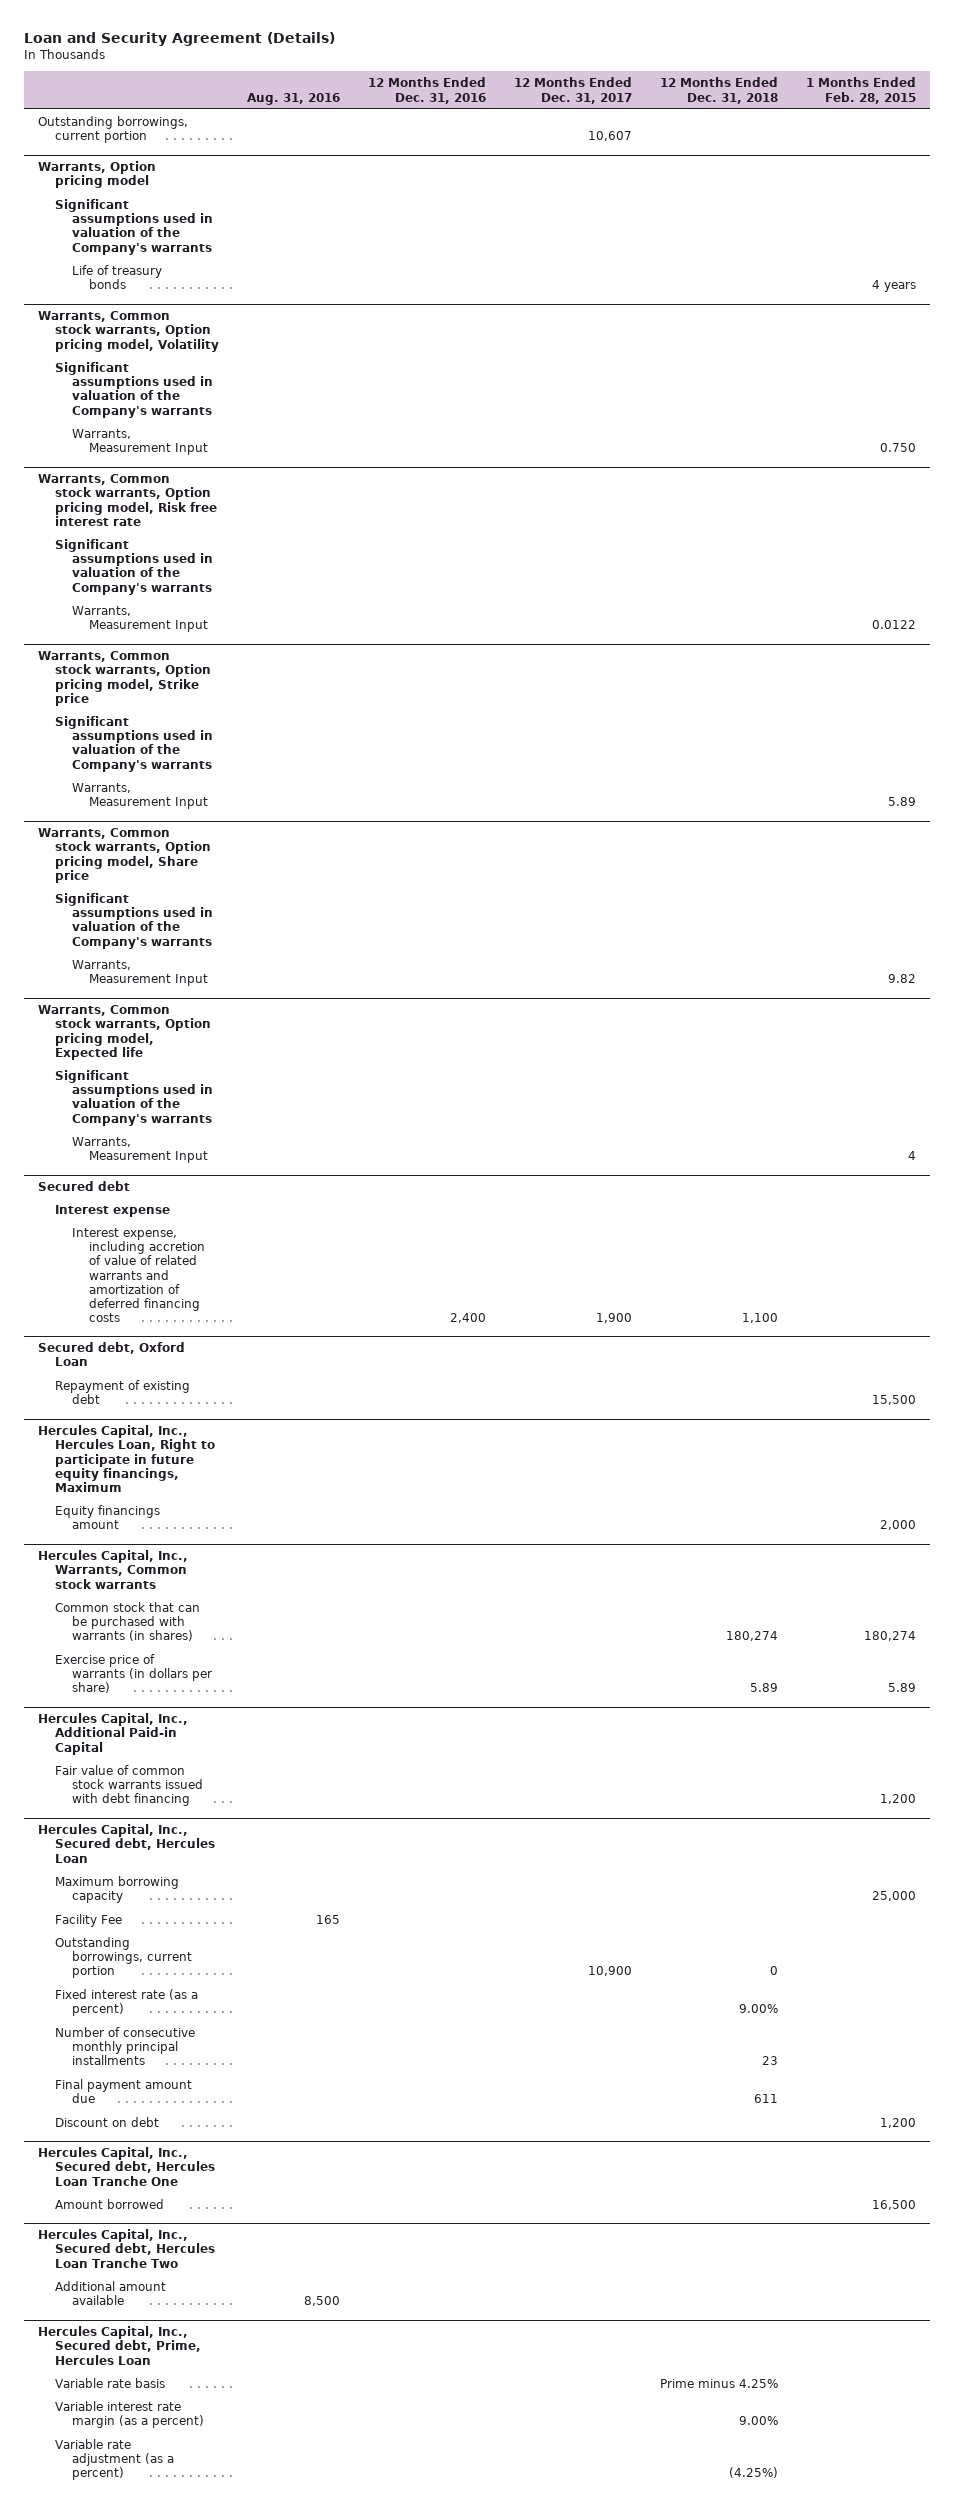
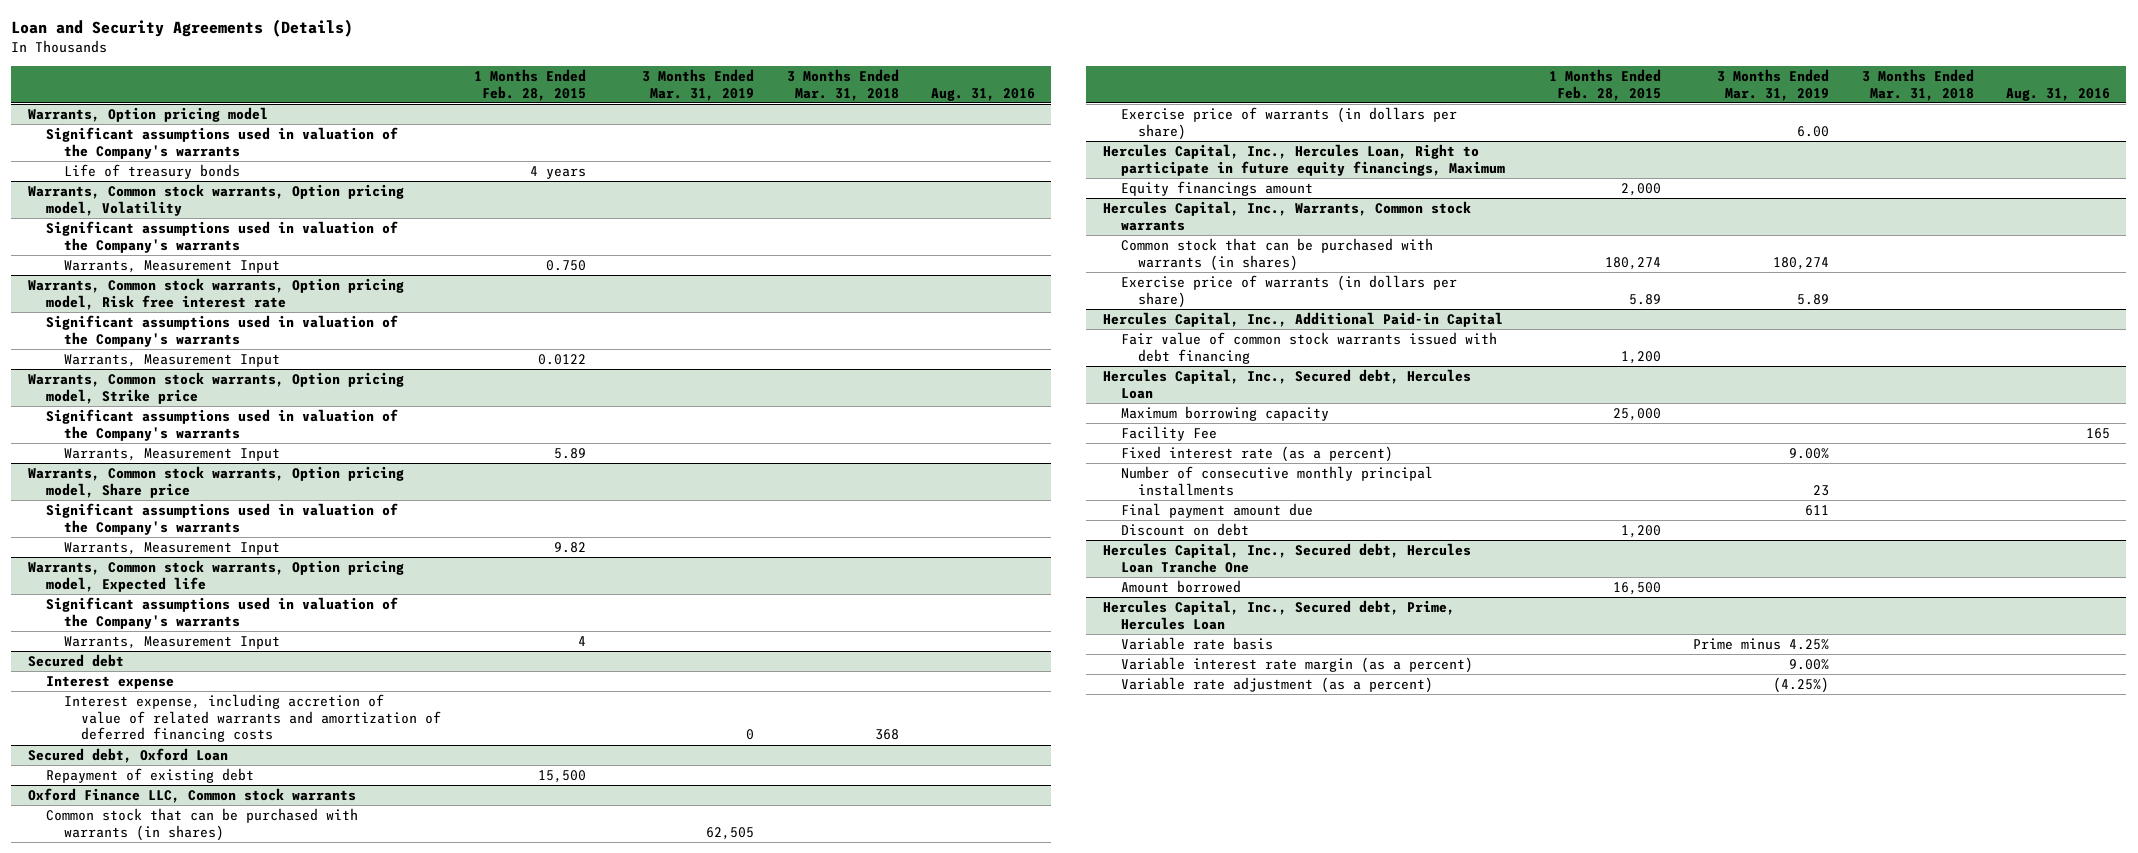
[23,31,335,46] Loan and Security Agreement (Details) -> [11,19,354,38] Loan and Security Agreements (Details)
[368,77,487,104] 12 Months Ended Dec. 31, 2016 -> none
[514,77,633,104] 12 Months Ended Dec. 31, 2017 -> none
[660,77,779,104] 12 Months Ended Dec. 31, 2018 -> none
none -> [642,68,755,101] 3 Months Ended Mar. 31, 2019
none -> [786,68,899,101] 3 Months Ended Mar. 31, 2018
[37,116,188,144] Outstanding borrowings, current portion -> none
none -> [27,788,356,804] Oxford Finance LLC, Common stock warrants
none -> [45,808,358,841] Common stock that can be purchased with warrants (in shares)
none -> [1120,107,1457,140] Exercise price of warrants (in dollars per share)
[55,1937,193,1979] Outstanding borrowings, current portion -> none
[37,2229,216,2268] Hercules Capital, Inc., Secured debt, Hercules Loan Tranche Two -> none
[55,2281,167,2306] Additional amount available -> none

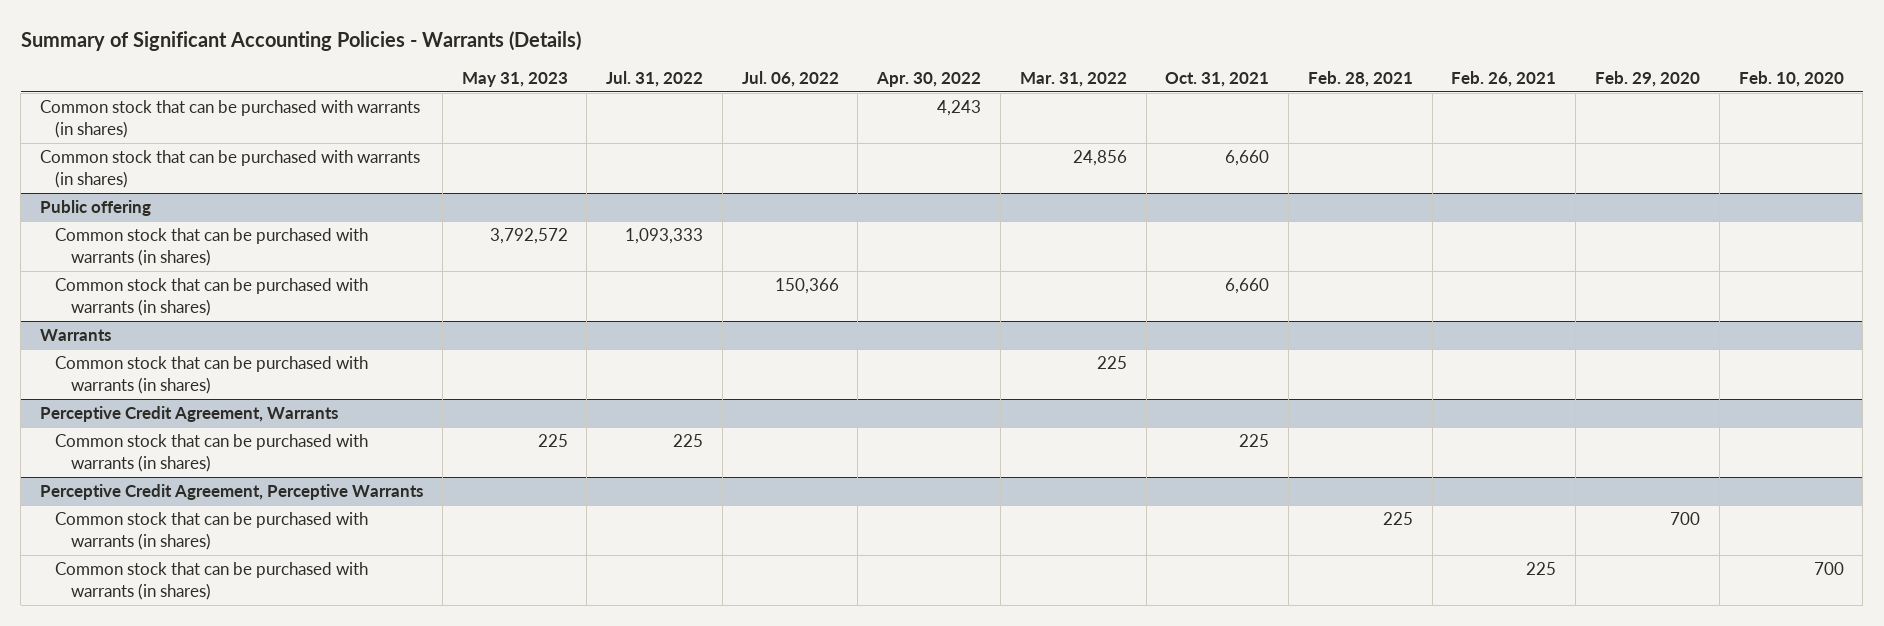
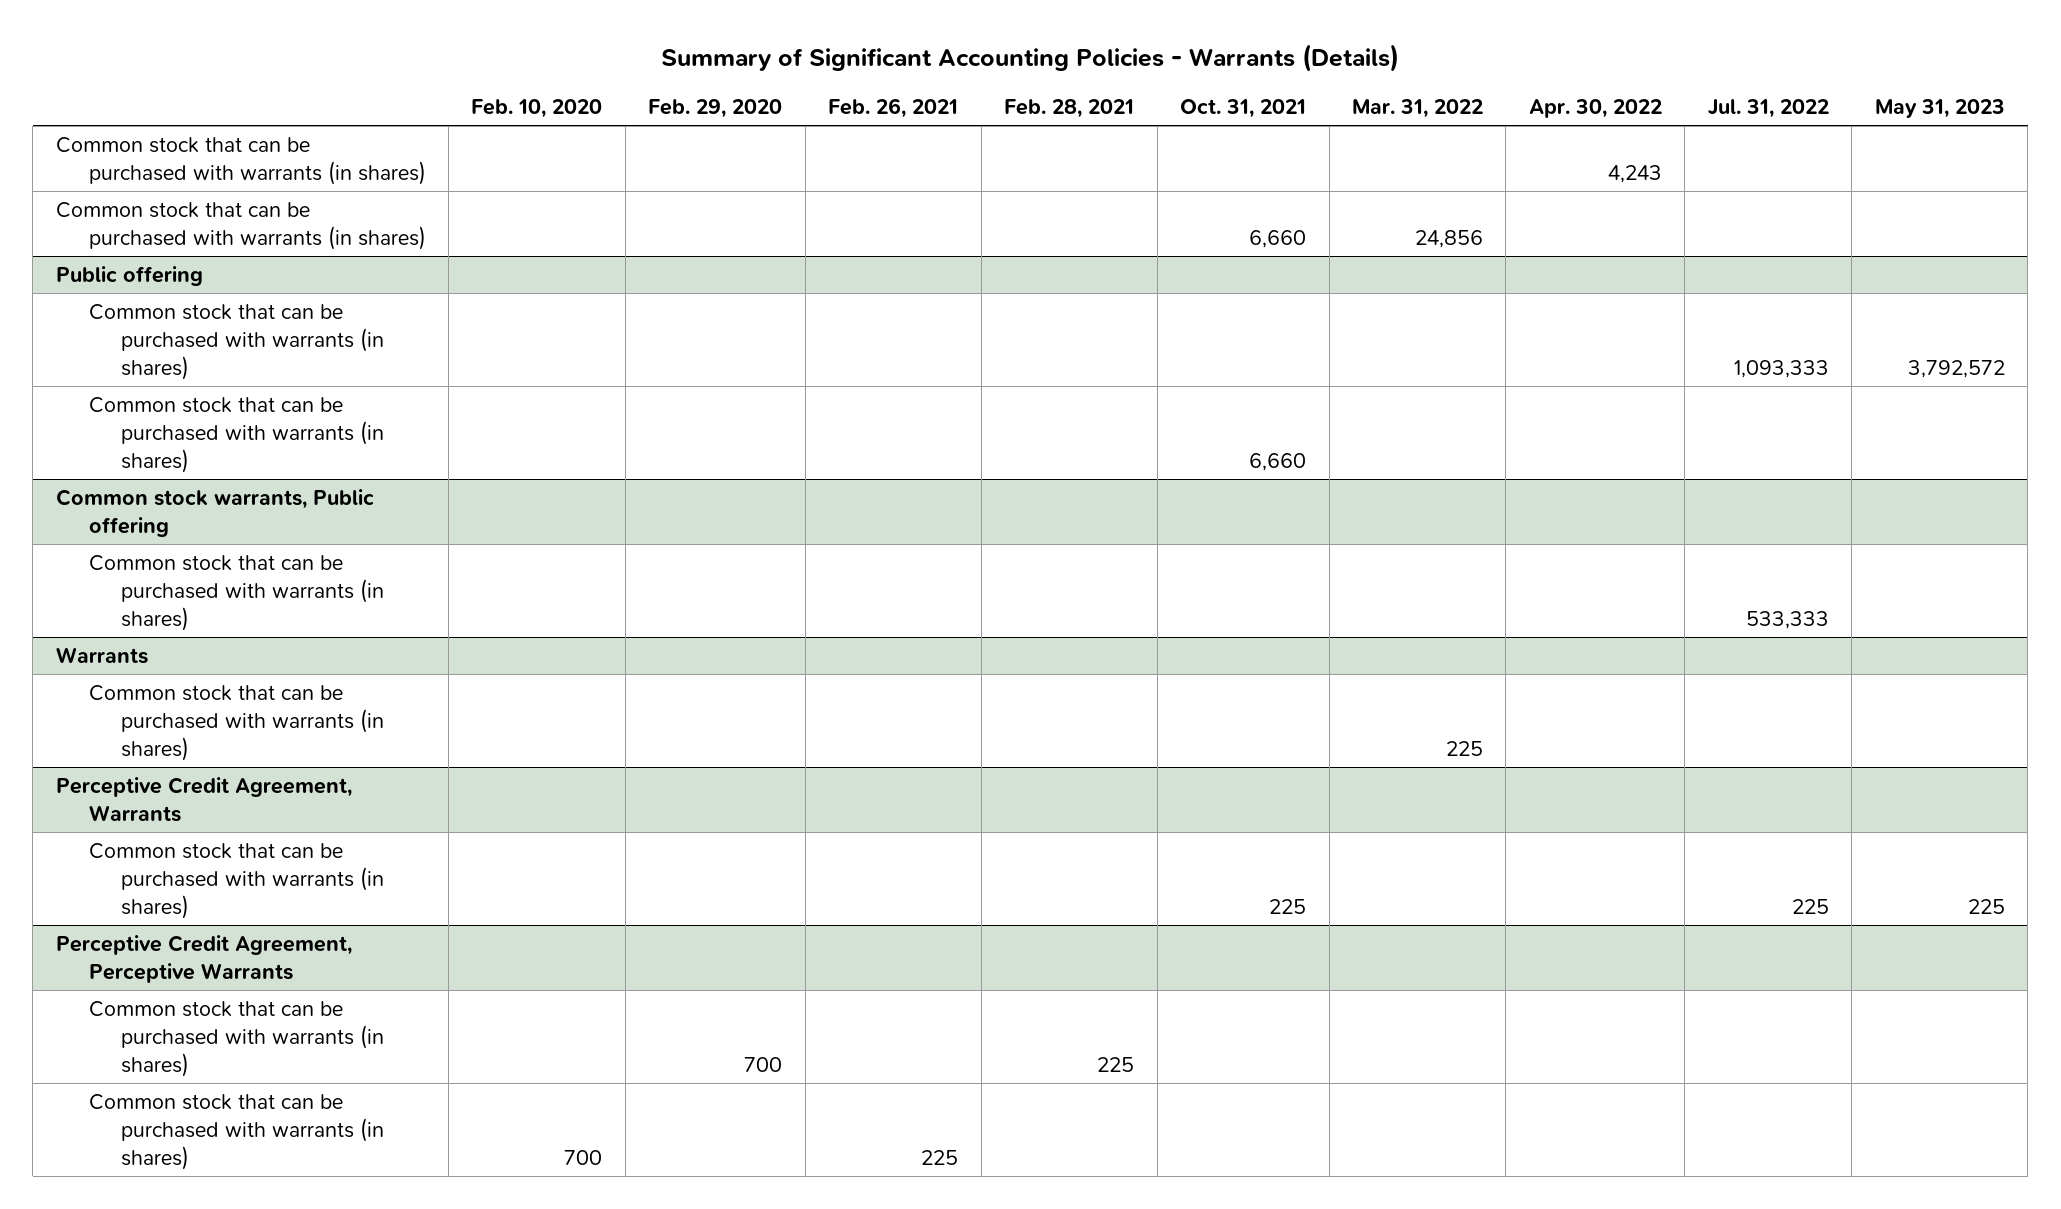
[741,71,839,88] Jul. 06, 2022 -> none
none -> [55,488,374,537] Common stock warrants, Public offering
none -> [88,554,385,631] Common stock that can be purchased with warrants (in shares)

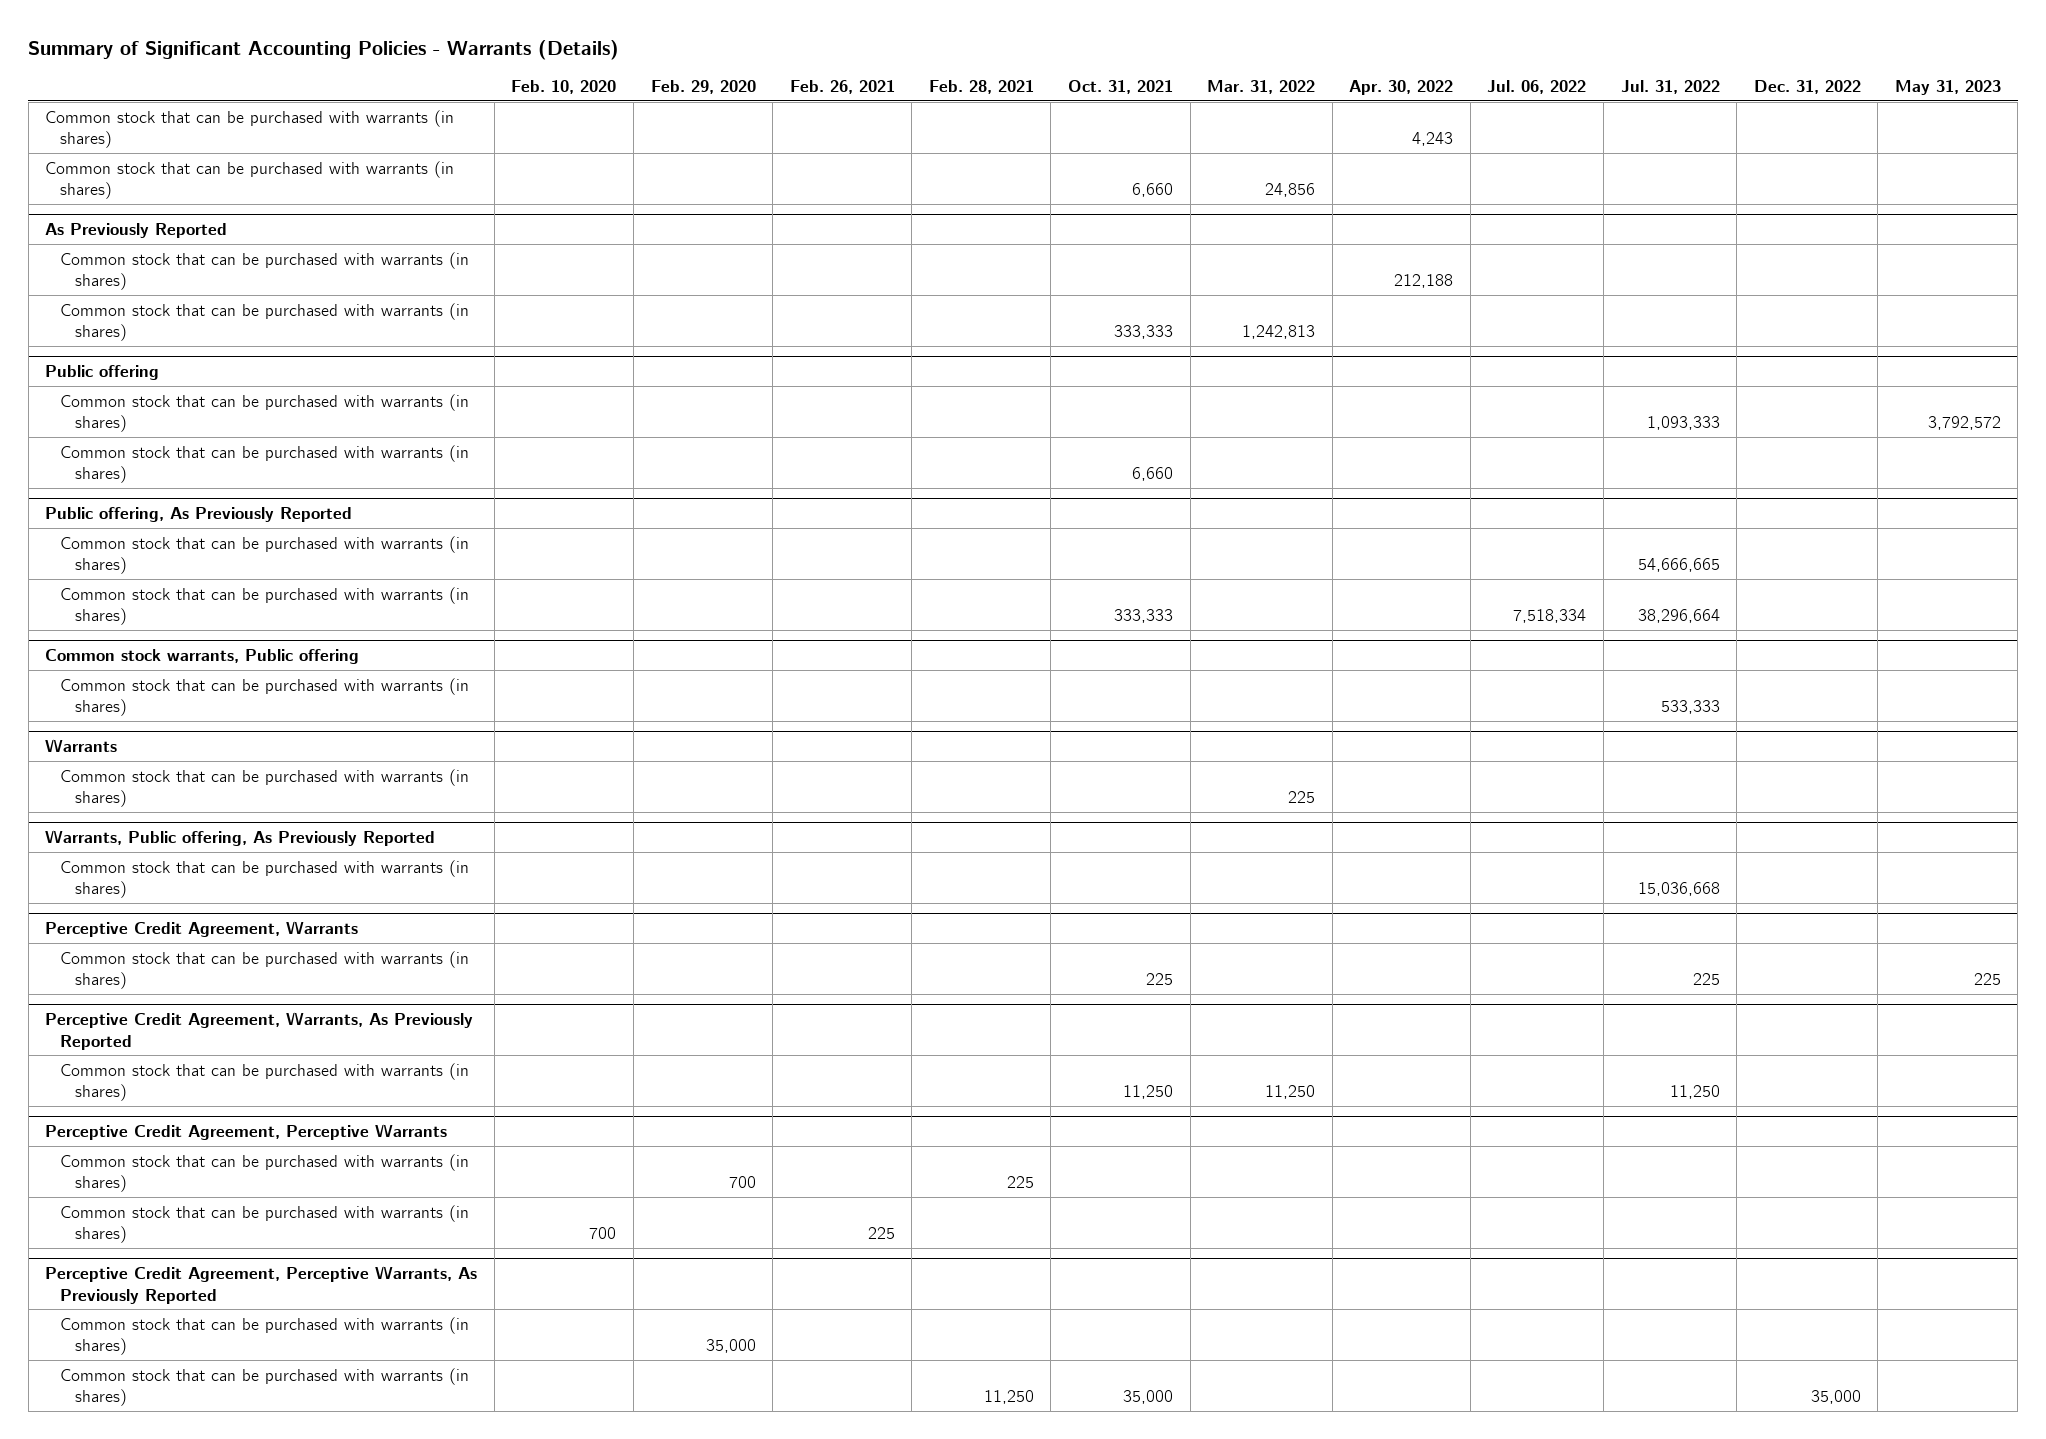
none -> [1487,79,1587,94] Jul. 06, 2022
none -> [1753,79,1861,94] Dec. 31, 2022
none -> [45,223,228,239] As Previously Reported
none -> [60,251,470,290] Common stock that can be purchased with warrants (in shares)
none -> [60,302,470,341] Common stock that can be purchased with warrants (in shares)
none -> [45,507,353,523] Public offering, As Previously Reported
none -> [60,535,470,574] Common stock that can be purchased with warrants (in shares)
none -> [60,586,470,625] Common stock that can be purchased with warrants (in shares)
none -> [45,830,436,847] Warrants, Public offering, As Previously Reported
none -> [60,859,470,898] Common stock that can be purchased with warrants (in shares)
none -> [45,1012,474,1050] Perceptive Credit Agreement, Warrants, As Previously Reported
none -> [60,1062,470,1101] Common stock that can be purchased with warrants (in shares)
none -> [45,1266,478,1304] Perceptive Credit Agreement, Perceptive Warrants, As Previously Reported
none -> [60,1316,470,1355] Common stock that can be purchased with warrants (in shares)
none -> [60,1367,470,1406] Common stock that can be purchased with warrants (in shares)

